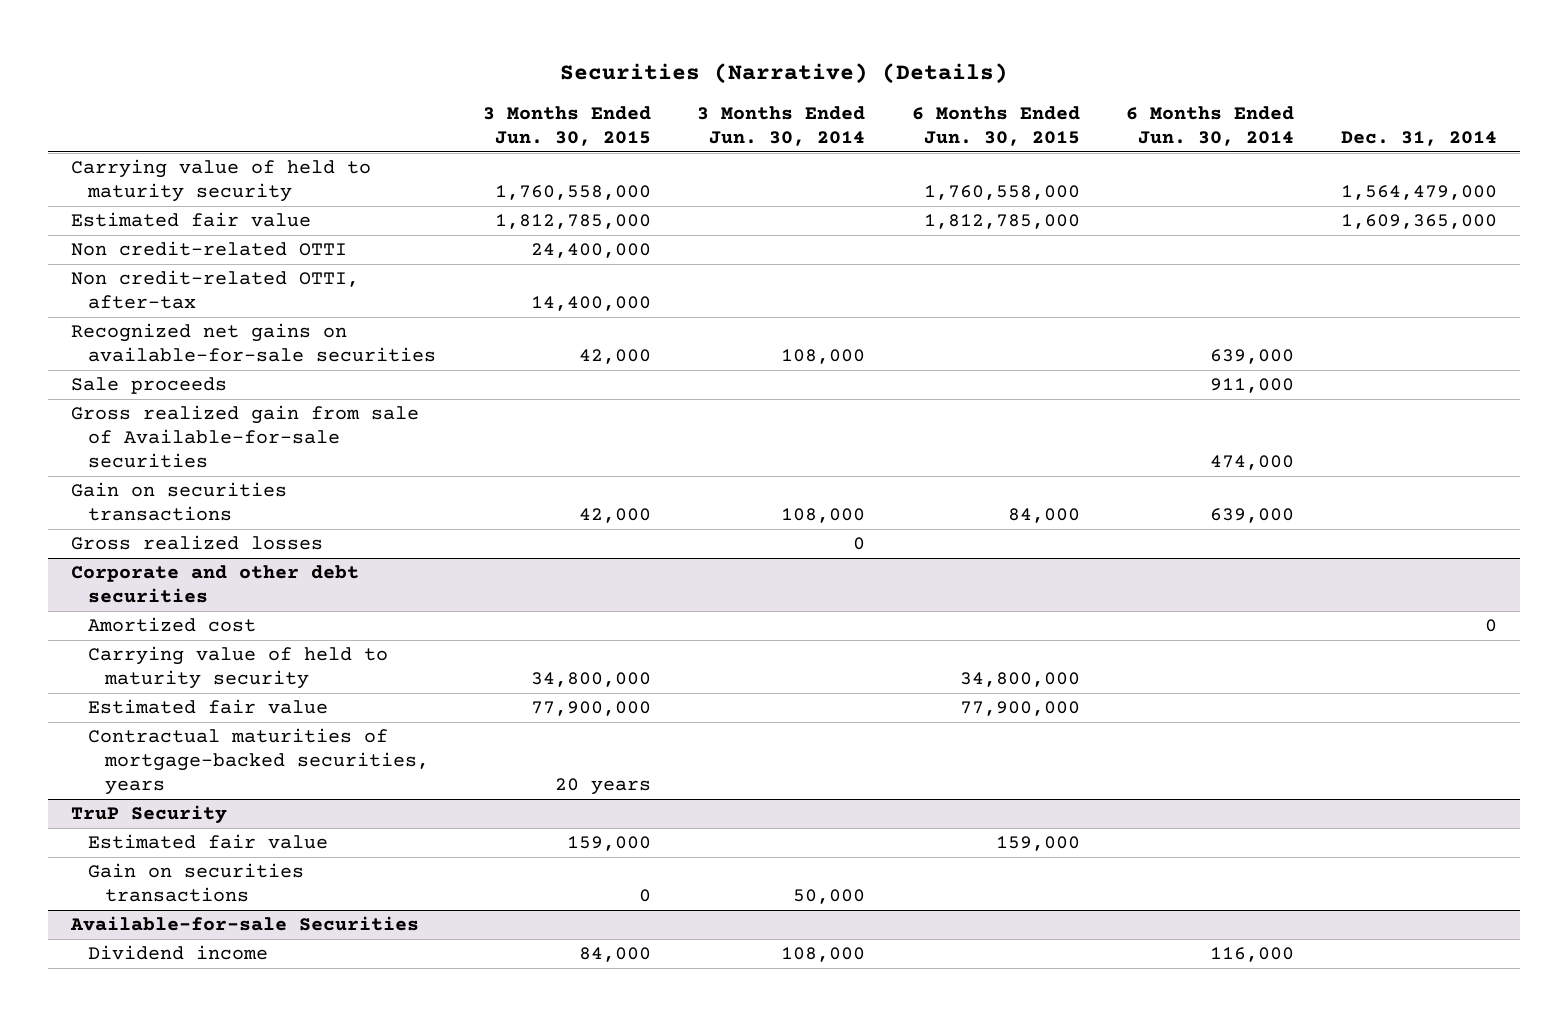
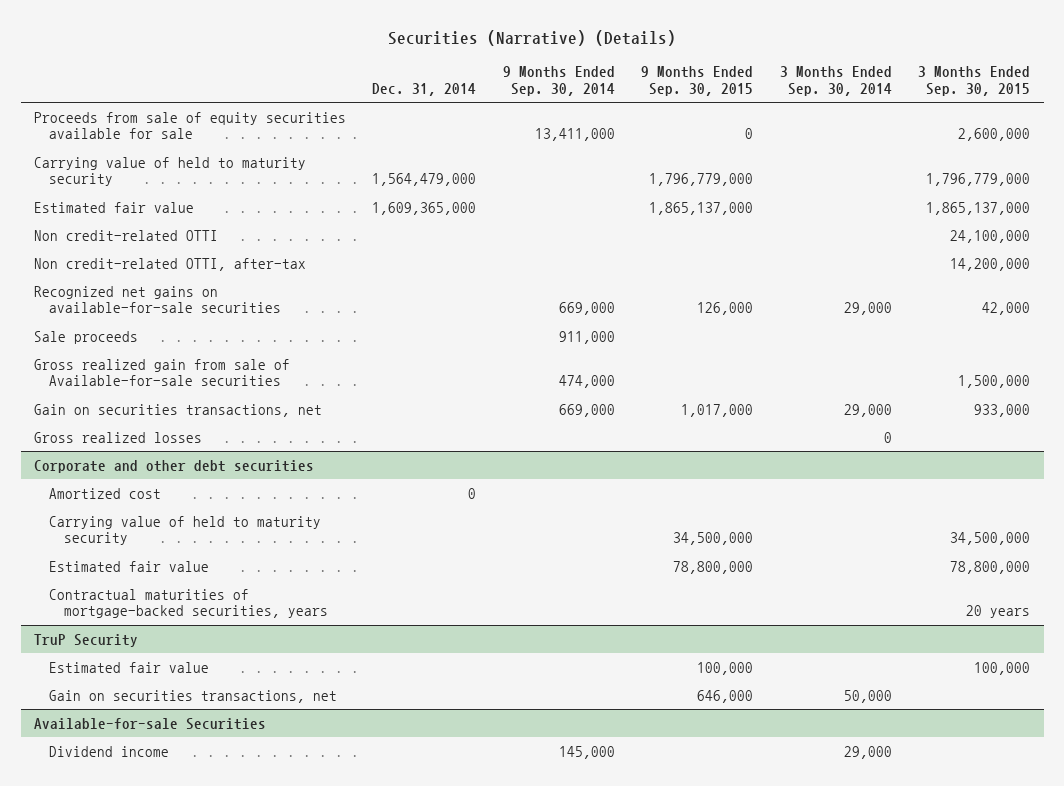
[482,106,651,146] 3 Months Ended Jun. 30, 2015 -> none
[697,106,866,146] 3 Months Ended Jun. 30, 2014 -> none
[911,106,1080,146] 6 Months Ended Jun. 30, 2015 -> none
[1126,106,1295,146] 6 Months Ended Jun. 30, 2014 -> none
none -> [502,66,615,96] 9 Months Ended Sep. 30, 2014
none -> [641,66,754,96] 9 Months Ended Sep. 30, 2015
none -> [779,66,892,96] 3 Months Ended Sep. 30, 2014
none -> [918,66,1031,96] 3 Months Ended Sep. 30, 2015
none -> [33,111,346,140] Proceeds from sale of equity securities available for sale
[71,482,288,522] Gain on securities transactions -> [33,403,322,417] Gain on securities transactions, net
[88,863,305,903] Gain on securities transactions -> [48,689,337,703] Gain on securities transactions, net

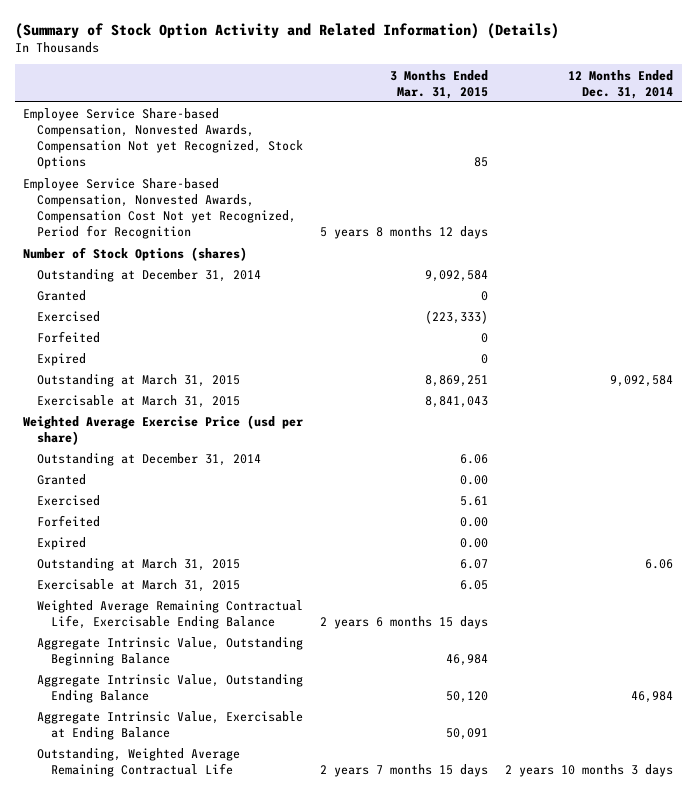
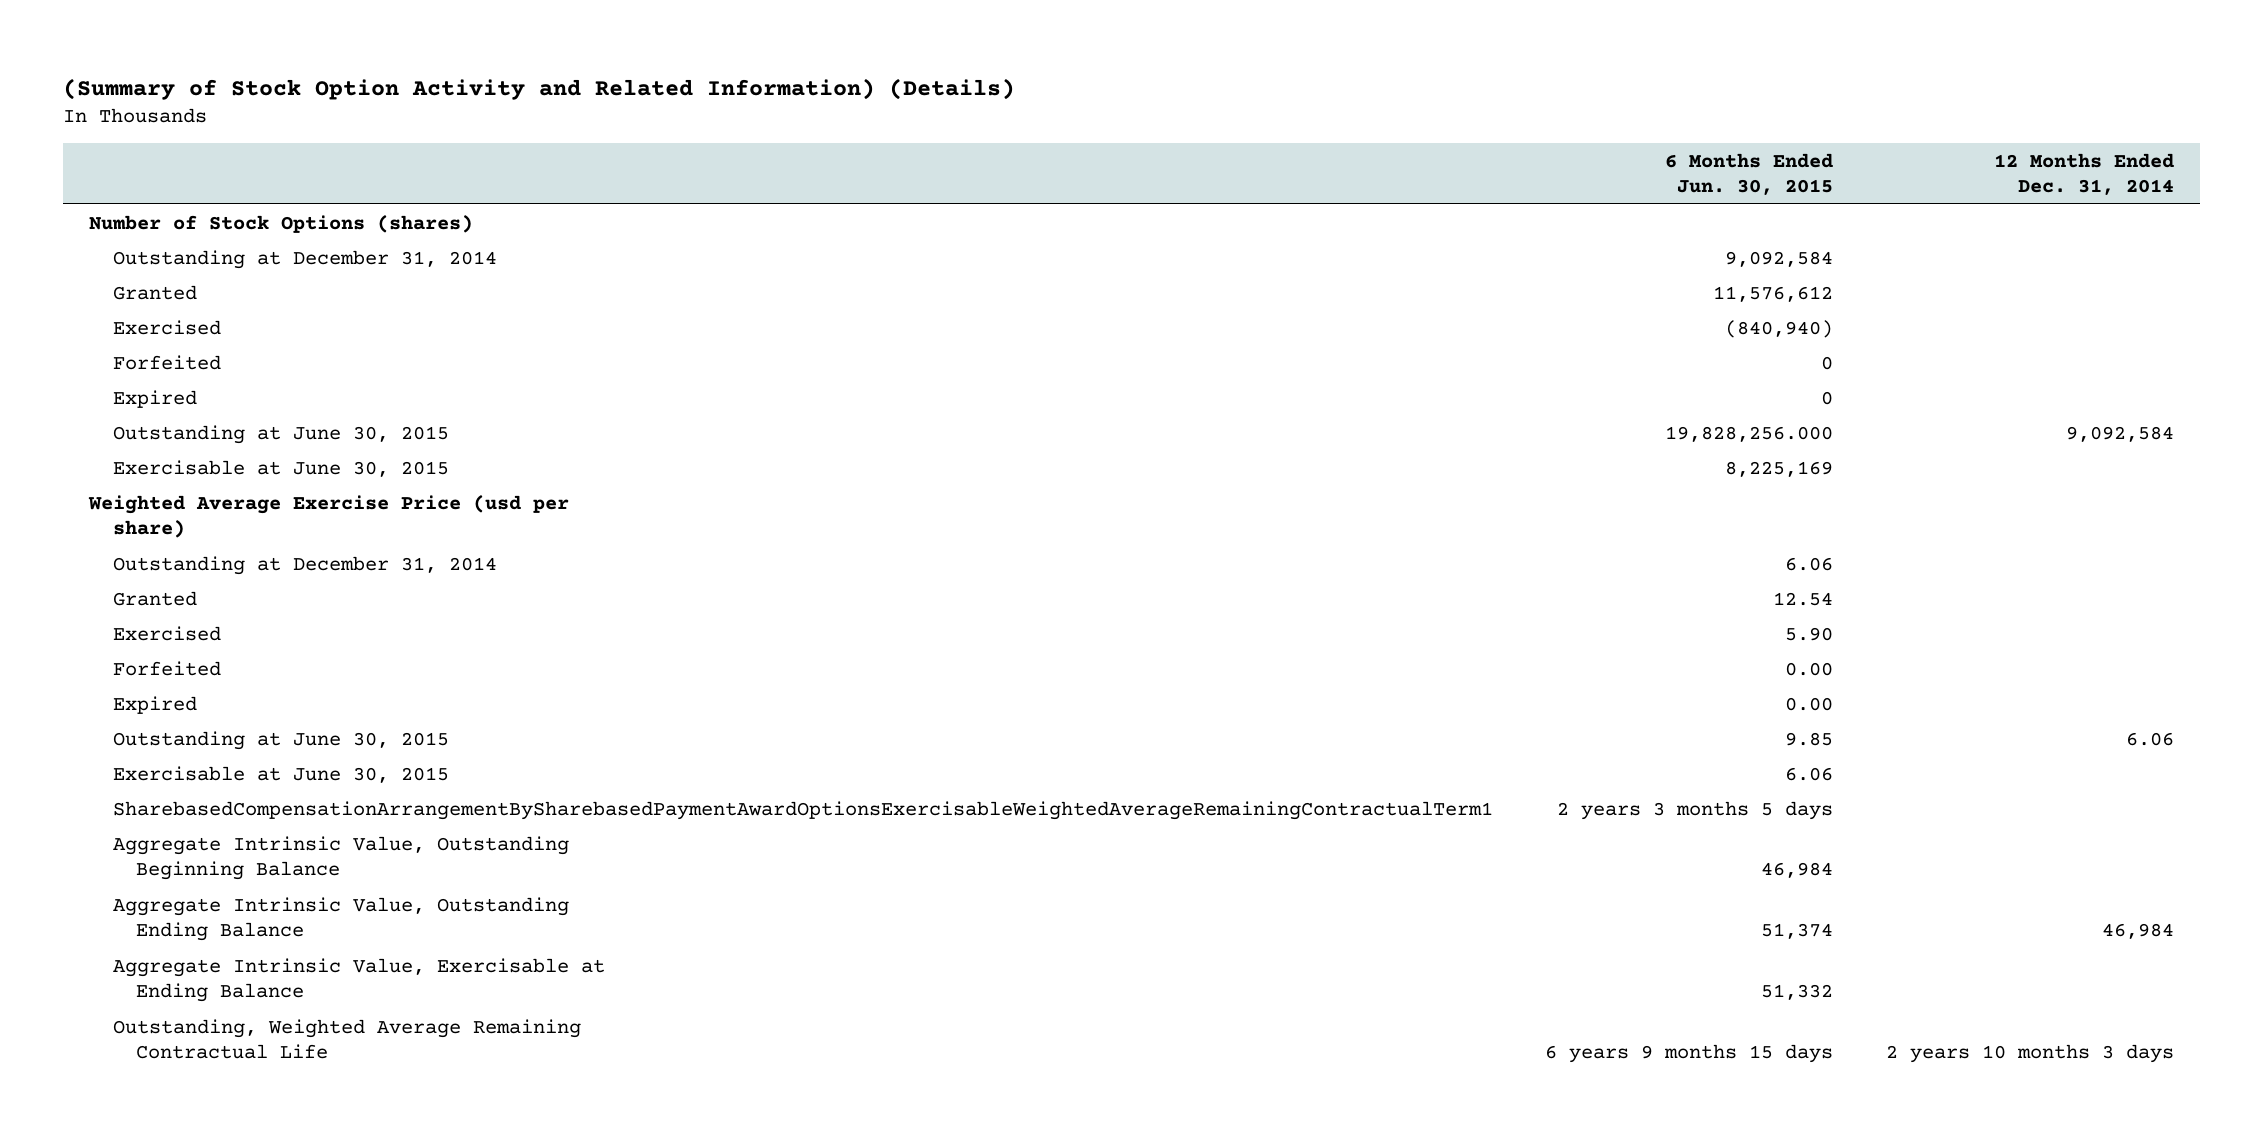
[390,69,489,99] 3 Months Ended Mar. 31, 2015 -> none
none -> [1665,152,1834,196] 6 Months Ended Jun. 30, 2015
[23,108,304,170] Employee Service Share-based Compensation, Nonvested Awards, Compensation Not yet Recognized, Stock Options -> none
[23,178,297,240] Employee Service Share-based Compensation, Nonvested Awards, Compensation Cost Not yet Recognized, Period for Recognition -> none
[37,374,241,388] Outstanding at March 31, 2015 -> [112,424,449,444] Outstanding at June 30, 2015
[37,395,241,409] Exercisable at March 31, 2015 -> [112,459,449,477] Exercisable at June 30, 2015
[37,558,241,572] Outstanding at March 31, 2015 -> [112,730,449,750] Outstanding at June 30, 2015
[37,579,241,593] Exercisable at March 31, 2015 -> [112,765,449,783] Exercisable at June 30, 2015
[37,600,304,630] Weighted Average Remaining Contractual Life, Exercisable Ending Balance -> [112,800,1493,820] SharebasedCompensationArrangementBySharebasedPaymentAwardOptionsExercisableWeightedAverageRemainingContractualTerm1

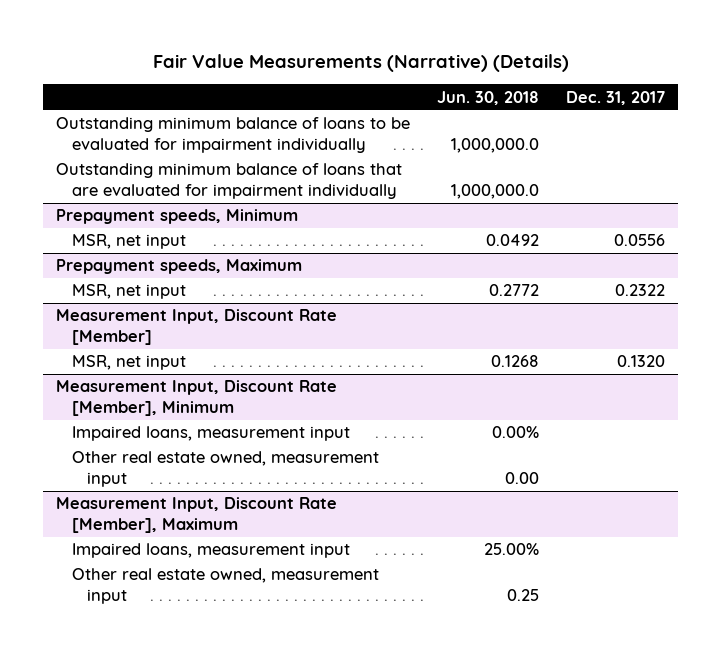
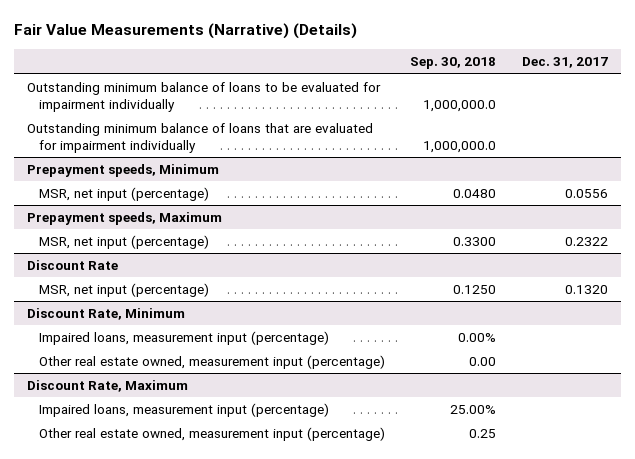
[437,90,540,105] Jun. 30, 2018 -> none
none -> [410,57,497,70] Sep. 30, 2018
[71,234,186,250] MSR, net input -> [38,187,209,202] MSR, net input (percentage)
[71,284,186,300] MSR, net input -> [38,235,209,250] MSR, net input (percentage)
[56,309,338,345] Measurement Input, Discount Rate [Member] -> [27,260,119,271] Discount Rate
[71,355,186,371] MSR, net input -> [38,283,209,298] MSR, net input (percentage)
[56,380,338,416] Measurement Input, Discount Rate [Member], Minimum -> [27,308,186,321] Discount Rate, Minimum
[71,426,350,442] Impaired loans, measurement input -> [38,331,329,346] Impaired loans, measurement input (percentage)
[71,451,379,487] Other real estate owned, measurement input -> [38,355,385,370] Other real estate owned, measurement input (percentage)
[56,497,338,533] Measurement Input, Discount Rate [Member], Maximum -> [27,380,189,393] Discount Rate, Maximum
[71,543,350,559] Impaired loans, measurement input -> [38,403,329,418] Impaired loans, measurement input (percentage)
[71,568,379,604] Other real estate owned, measurement input -> [38,427,385,442] Other real estate owned, measurement input (percentage)

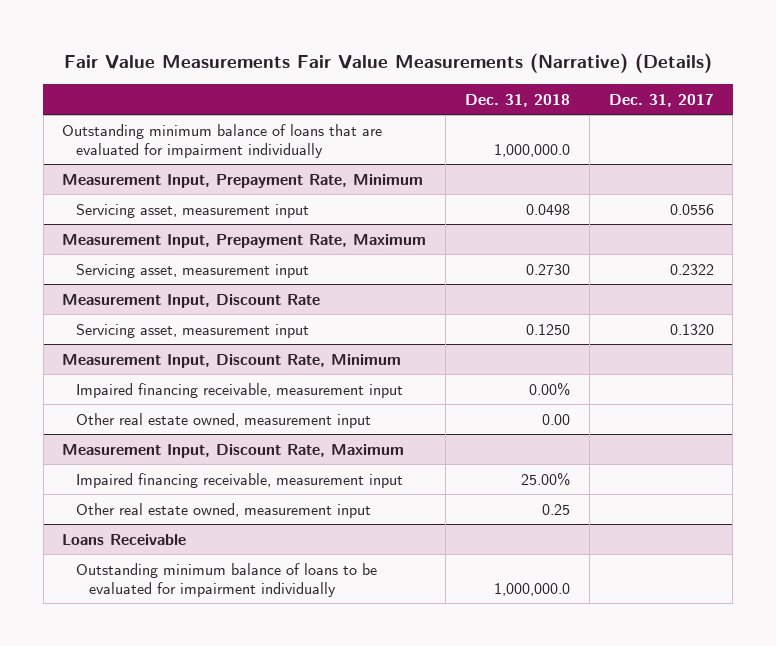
[14,23,358,40] Fair Value Measurements (Narrative) (Details) -> [64,53,713,74] Fair Value Measurements Fair Value Measurements (Narrative) (Details)
[410,57,497,70] Sep. 30, 2018 -> none
none -> [465,93,571,107] Dec. 31, 2018
[27,82,382,113] Outstanding minimum balance of loans to be evaluated for impairment individually -> none
[27,164,220,178] Prepayment speeds, Minimum -> none
[38,187,209,202] MSR, net input (percentage) -> none
[27,212,223,226] Prepayment speeds, Maximum -> none
[38,235,209,250] MSR, net input (percentage) -> none
none -> [62,173,424,188] Measurement Input, Prepayment Rate, Minimum
none -> [75,203,309,218] Servicing asset, measurement input
none -> [62,233,427,248] Measurement Input, Prepayment Rate, Maximum
none -> [75,263,309,278] Servicing asset, measurement input
[27,260,119,271] Discount Rate -> [62,293,321,308] Measurement Input, Discount Rate
[38,283,209,298] MSR, net input (percentage) -> [75,323,309,338] Servicing asset, measurement input
[27,308,186,321] Discount Rate, Minimum -> [62,353,402,368] Measurement Input, Discount Rate, Minimum
[38,331,329,346] Impaired loans, measurement input (percentage) -> [75,382,403,398] Impaired financing receivable, measurement input
[38,355,385,370] Other real estate owned, measurement input (percentage) -> [75,412,371,428] Other real estate owned, measurement input
[27,380,189,393] Discount Rate, Maximum -> [62,443,405,458] Measurement Input, Discount Rate, Maximum
[38,403,329,418] Impaired loans, measurement input (percentage) -> [75,472,403,488] Impaired financing receivable, measurement input
[38,427,385,442] Other real estate owned, measurement input (percentage) -> [75,502,371,518] Other real estate owned, measurement input
none -> [62,533,187,545] Loans Receivable
none -> [75,562,377,598] Outstanding minimum balance of loans to be evaluated for impairment individually

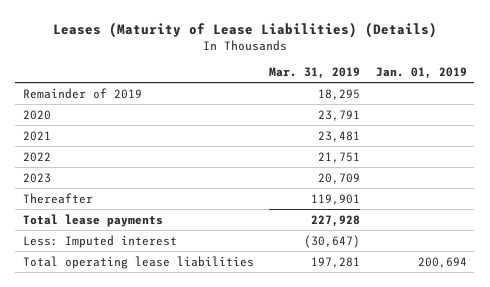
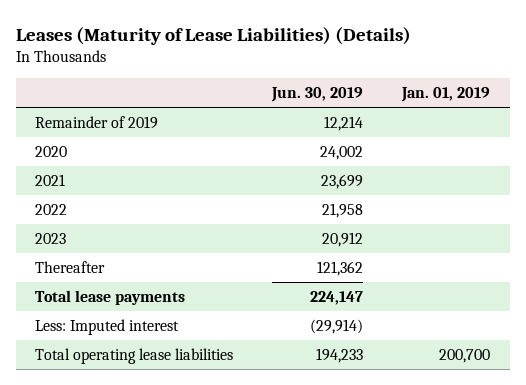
[269,67,361,80] Mar. 31, 2019 -> none
none -> [271,87,364,103] Jun. 30, 2019
[417,256,467,268] 200,694 -> [439,348,491,363] 200,700

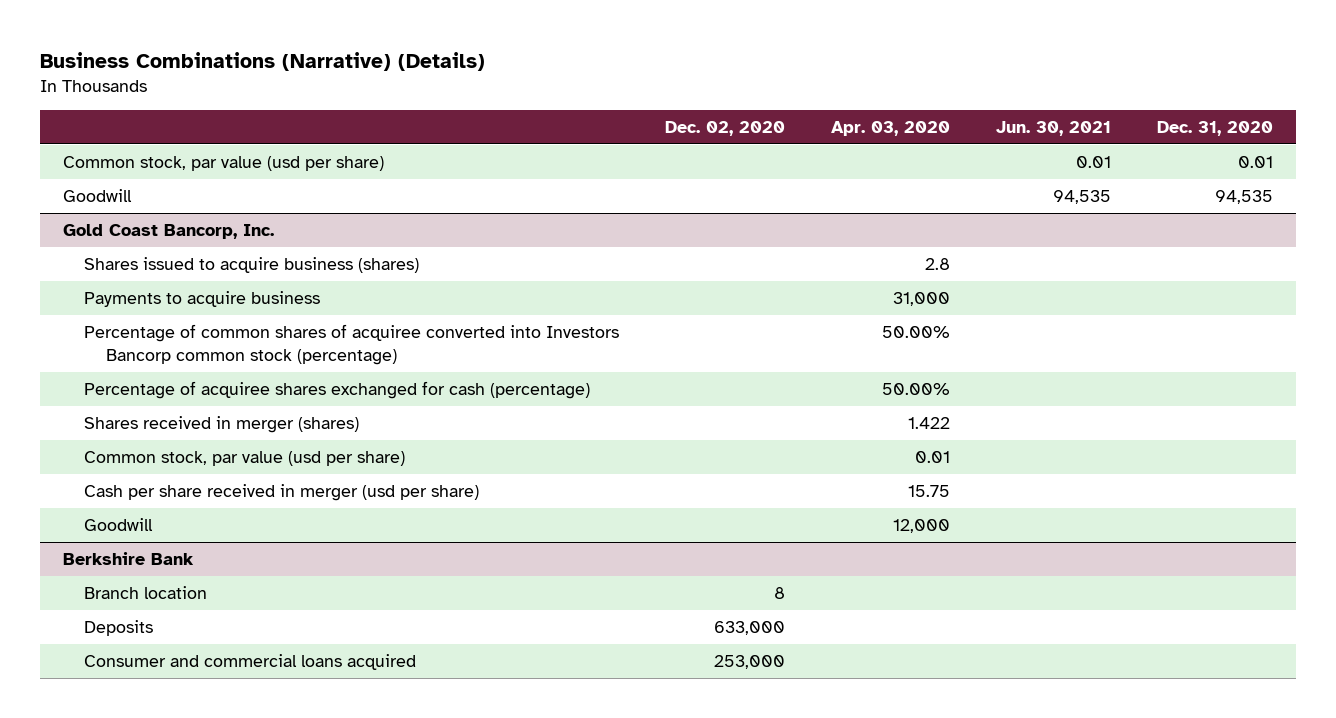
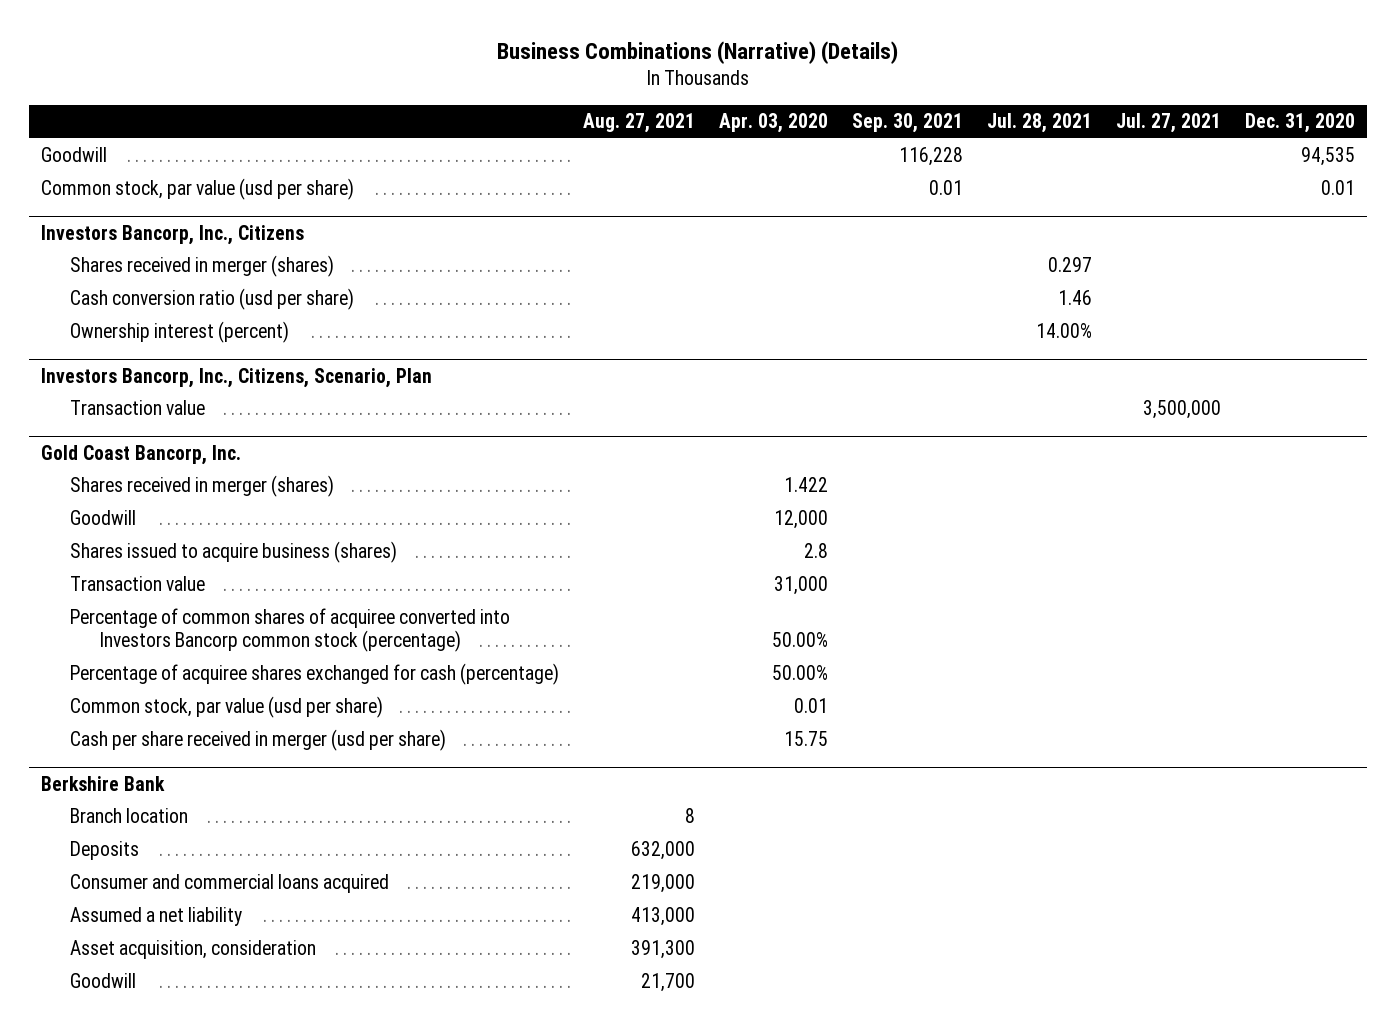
[665,120,786,136] Dec. 02, 2020 -> none
[996,120,1112,136] Jun. 30, 2021 -> none
none -> [582,113,695,134] Aug. 27, 2021
none -> [851,113,963,134] Sep. 30, 2021
none -> [986,113,1092,134] Jul. 28, 2021
none -> [1115,113,1221,134] Jul. 27, 2021
[62,156,384,172] Common stock, par value (usd per share) -> [40,178,354,201] Common stock, par value (usd per share)
none -> [40,224,304,245] Investors Bancorp, Inc., Citizens
none -> [69,255,334,278] Shares received in merger (shares)
none -> [69,288,354,311] Cash conversion ratio (usd per share)
none -> [69,321,289,344] Ownership interest (percent)
none -> [40,367,432,388] Investors Bancorp, Inc., Citizens, Scenario, Plan
none -> [69,400,205,416] Transaction value
[84,416,360,434] Shares received in merger (shares) -> [69,475,334,498] Shares received in merger (shares)
[84,518,154,532] Goodwill -> [69,510,136,526] Goodwill
[84,291,321,308] Payments to acquire business -> [69,576,205,592] Transaction value
none -> [69,907,242,927] Assumed a net liability
none -> [69,940,316,960] Asset acquisition, consideration
none -> [69,973,136,989] Goodwill

